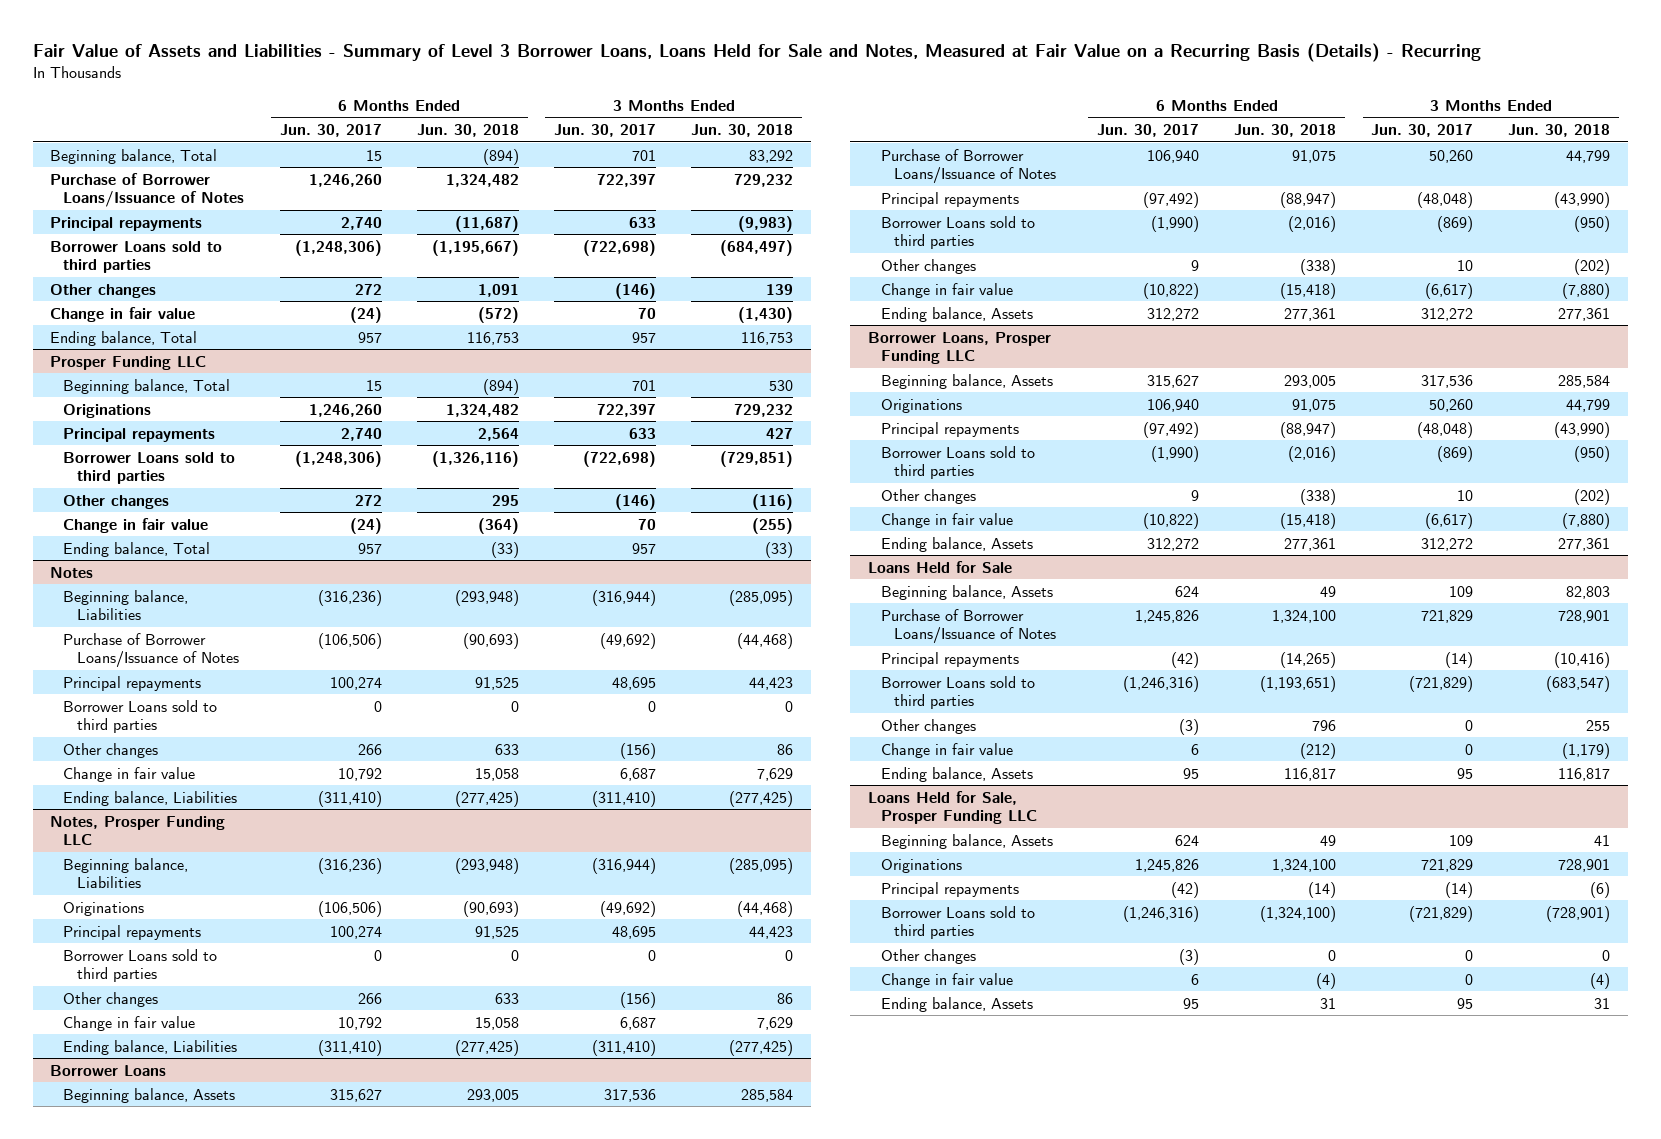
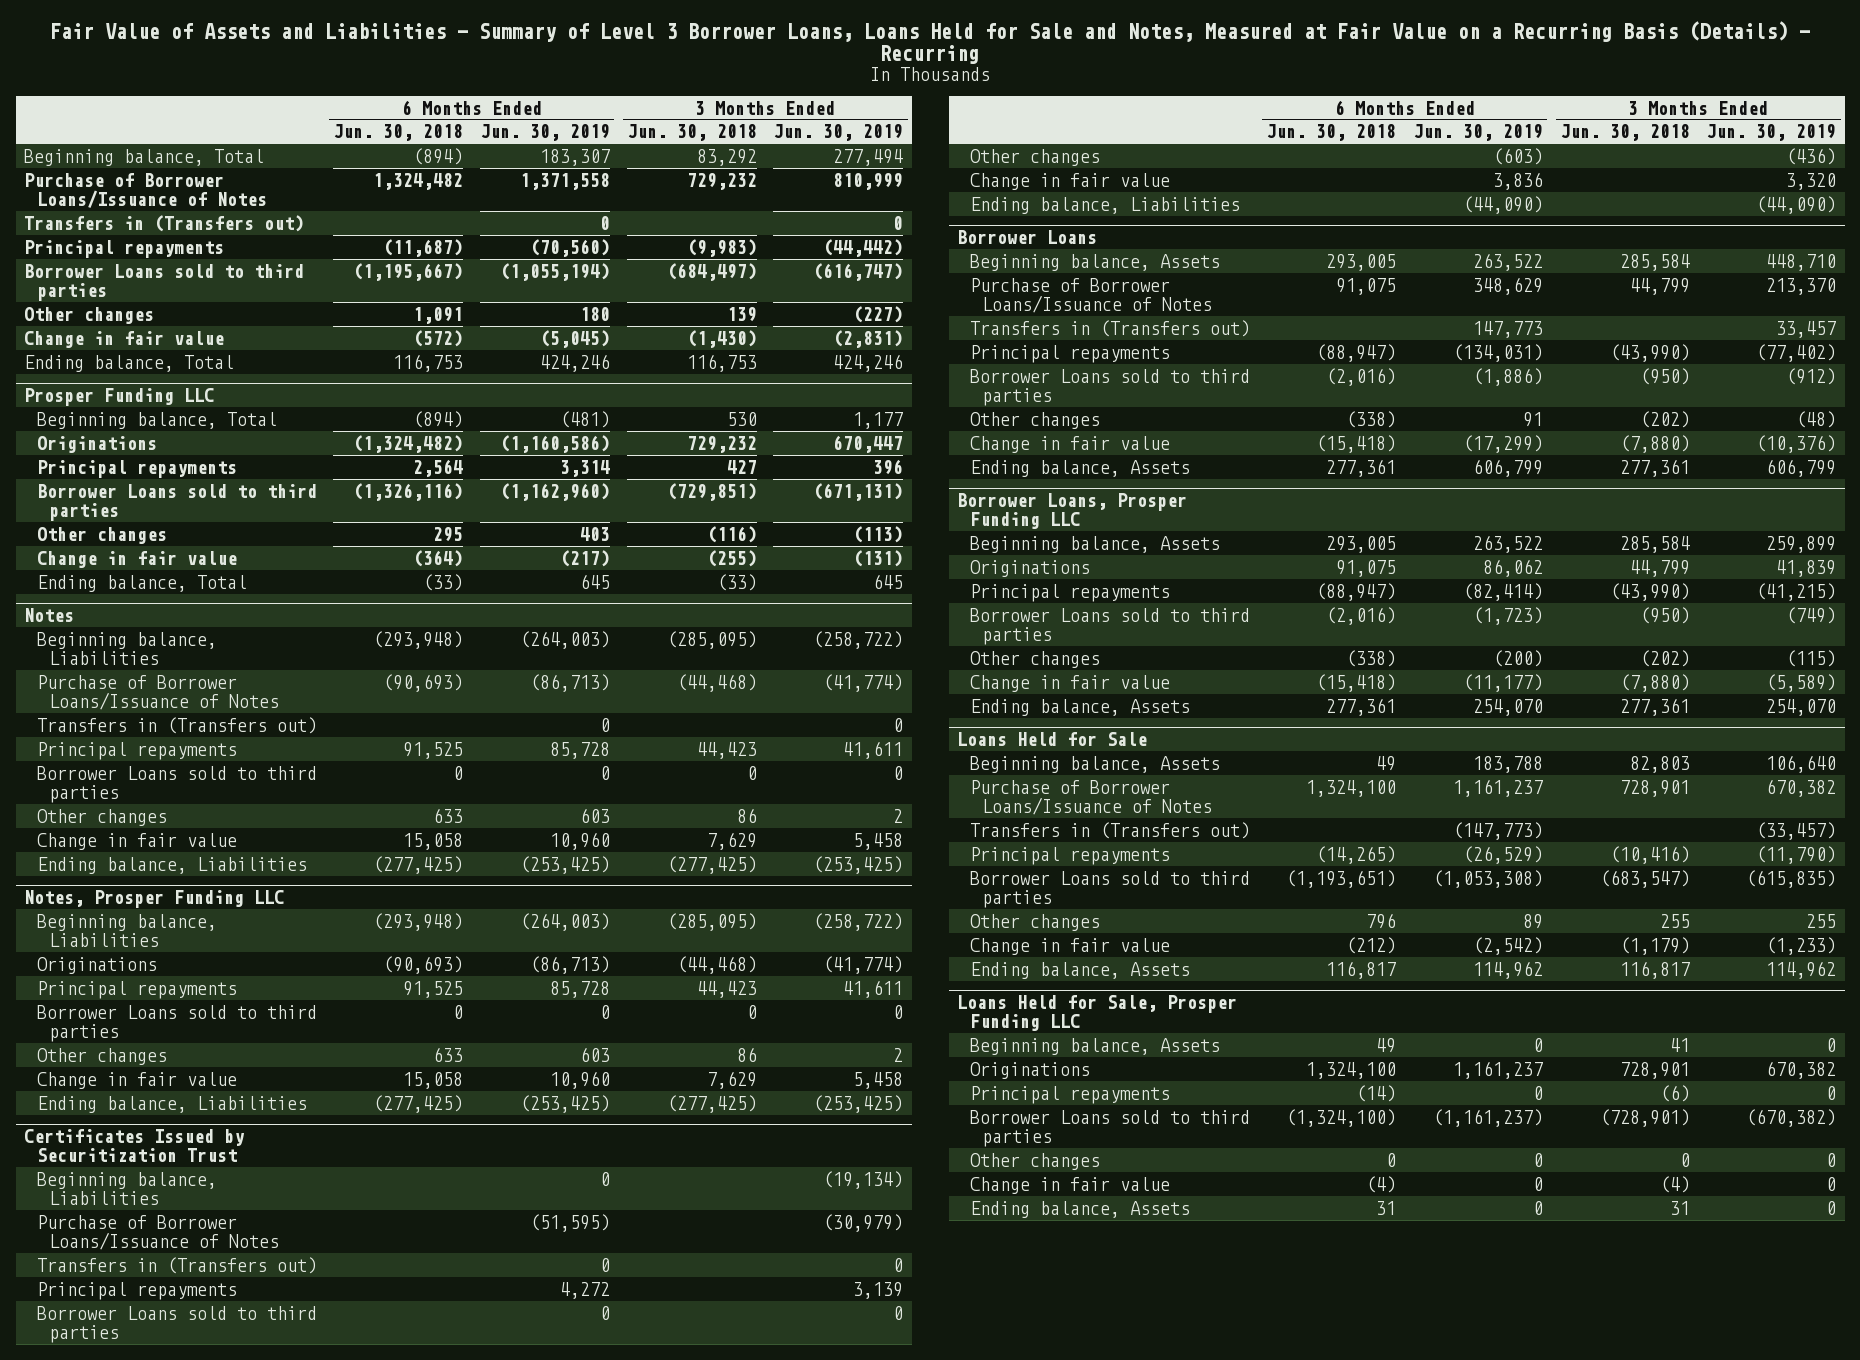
[279,124,382,138] Jun. 30, 2017 -> none
[553,124,656,138] Jun. 30, 2017 -> none
none -> [480,124,611,142] Jun. 30, 2019
none -> [773,124,904,142] Jun. 30, 2019
none -> [24,214,305,232] Transfers in (Transfers out)
[445,403,519,417] 1,324,482 -> [353,434,464,453] (1,324,482)
none -> [36,716,317,734] Transfers in (Transfers out)
none -> [24,1129,246,1162] Certificates Issued by Securitization Trust
none -> [36,1171,217,1205] Beginning balance, Liabilities
none -> [36,1214,280,1250] Purchase of Borrower Loans/Issuance of Notes
none -> [36,1256,317,1274] Transfers in (Transfers out)
none -> [36,1281,237,1300] Principal repayments
none -> [36,1305,317,1343] Borrower Loans sold to third parties
none -> [969,148,1100,166] Other changes
none -> [969,172,1170,190] Change in fair value
none -> [969,196,1240,214] Ending balance, Liabilities
none -> [969,319,1250,337] Transfers in (Transfers out)
none -> [969,821,1250,839] Transfers in (Transfers out)

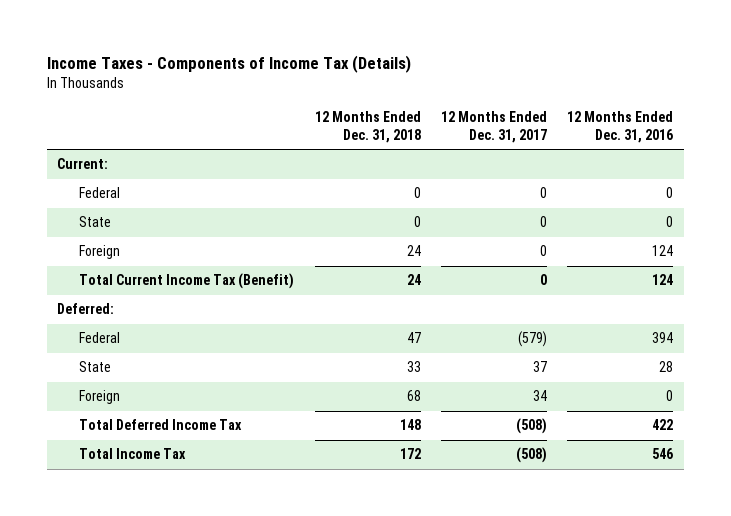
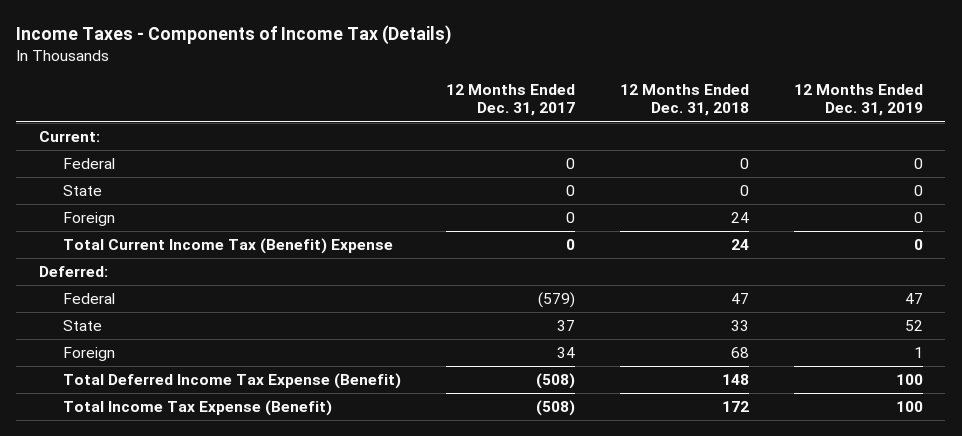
[567,110,674,143] 12 Months Ended Dec. 31, 2016 -> none
none -> [793,84,923,117] 12 Months Ended Dec. 31, 2019
[79,273,295,290] Total Current Income Tax (Benefit) -> [62,238,393,255] Total Current Income Tax (Benefit) Expense
[79,419,243,431] Total Deferred Income Tax -> [62,373,401,390] Total Deferred Income Tax Expense (Benefit)
[79,448,187,460] Total Income Tax -> [62,400,332,417] Total Income Tax Expense (Benefit)

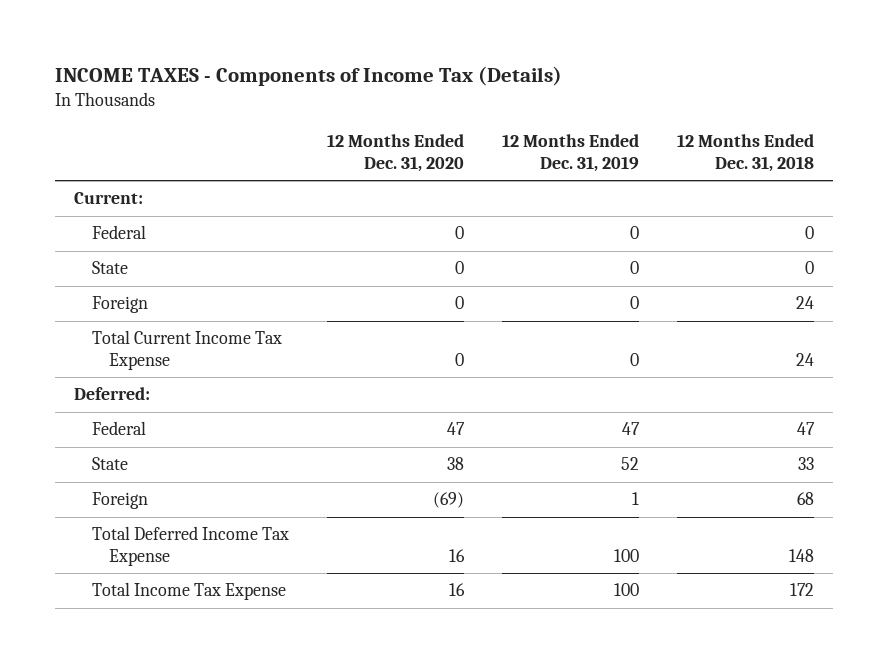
[16,25,452,46] Income Taxes - Components of Income Tax (Details) -> [55,66,563,87] INCOME TAXES - Components of Income Tax (Details)
[445,84,575,117] 12 Months Ended Dec. 31, 2017 -> none
none -> [326,134,464,172] 12 Months Ended Dec. 31, 2020
[62,238,393,255] Total Current Income Tax (Benefit) Expense -> [91,330,282,370] Total Current Income Tax Expense
[62,373,401,390] Total Deferred Income Tax Expense (Benefit) -> [91,526,289,566] Total Deferred Income Tax Expense
[62,400,332,417] Total Income Tax Expense (Benefit) -> [91,582,286,601] Total Income Tax Expense

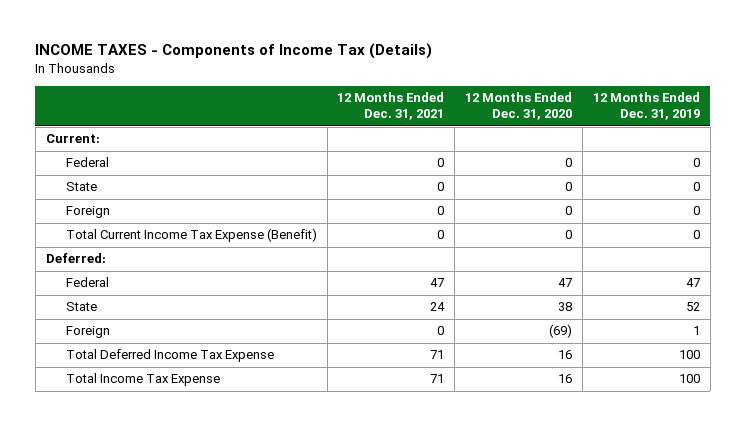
[677,134,815,172] 12 Months Ended Dec. 31, 2018 -> none
none -> [337,92,445,121] 12 Months Ended Dec. 31, 2021
[91,330,282,370] Total Current Income Tax Expense -> [65,228,317,243] Total Current Income Tax Expense (Benefit)

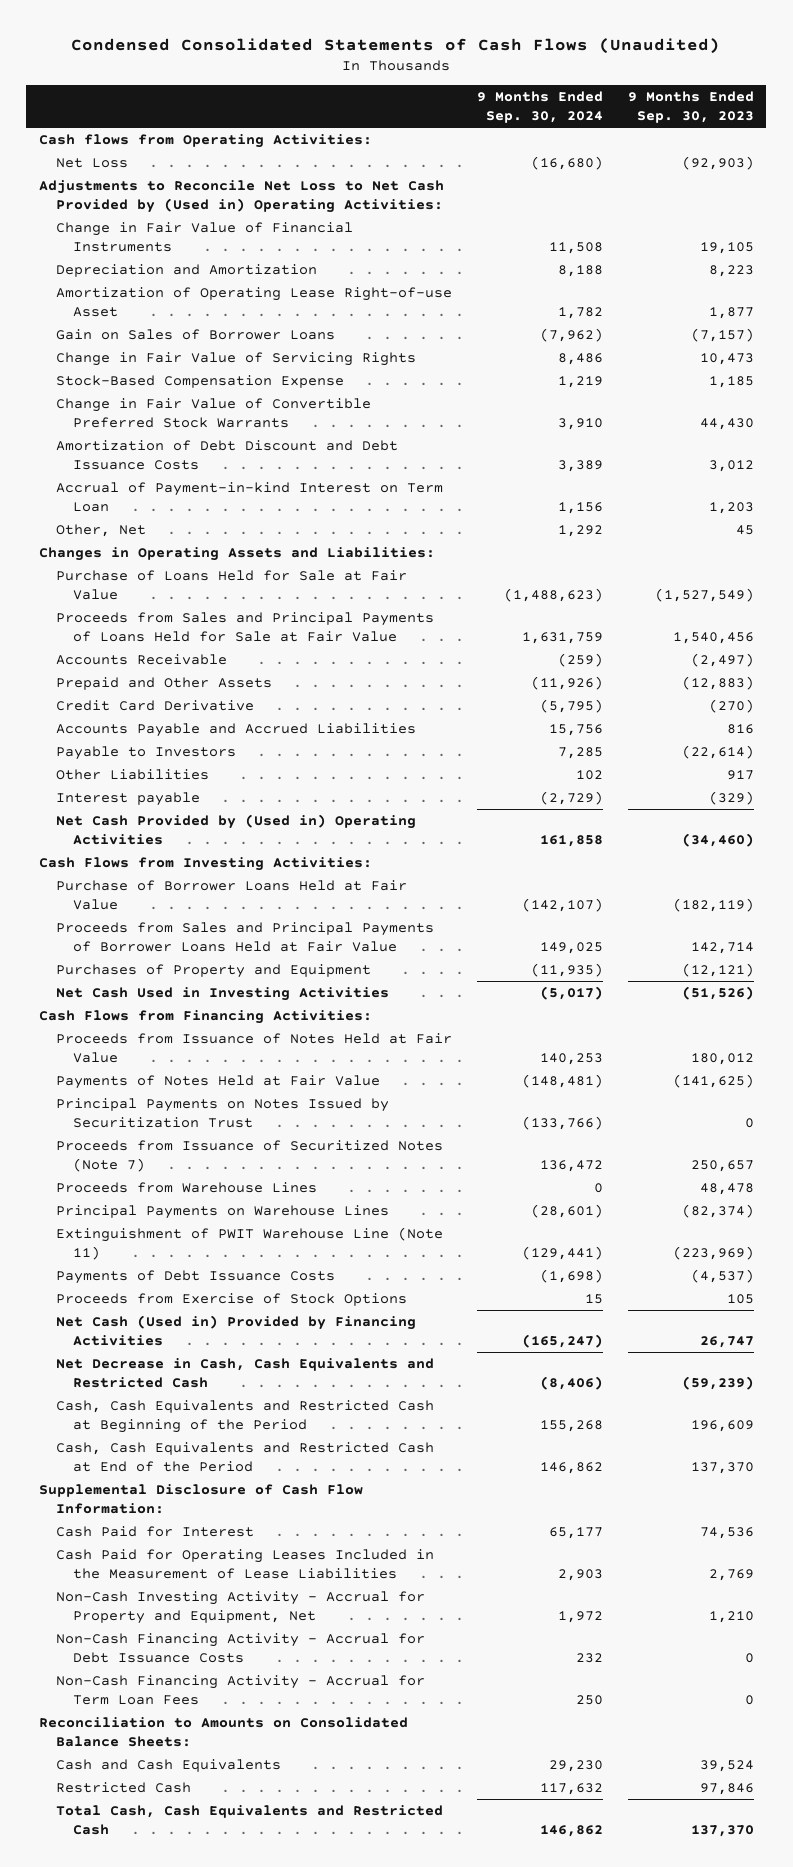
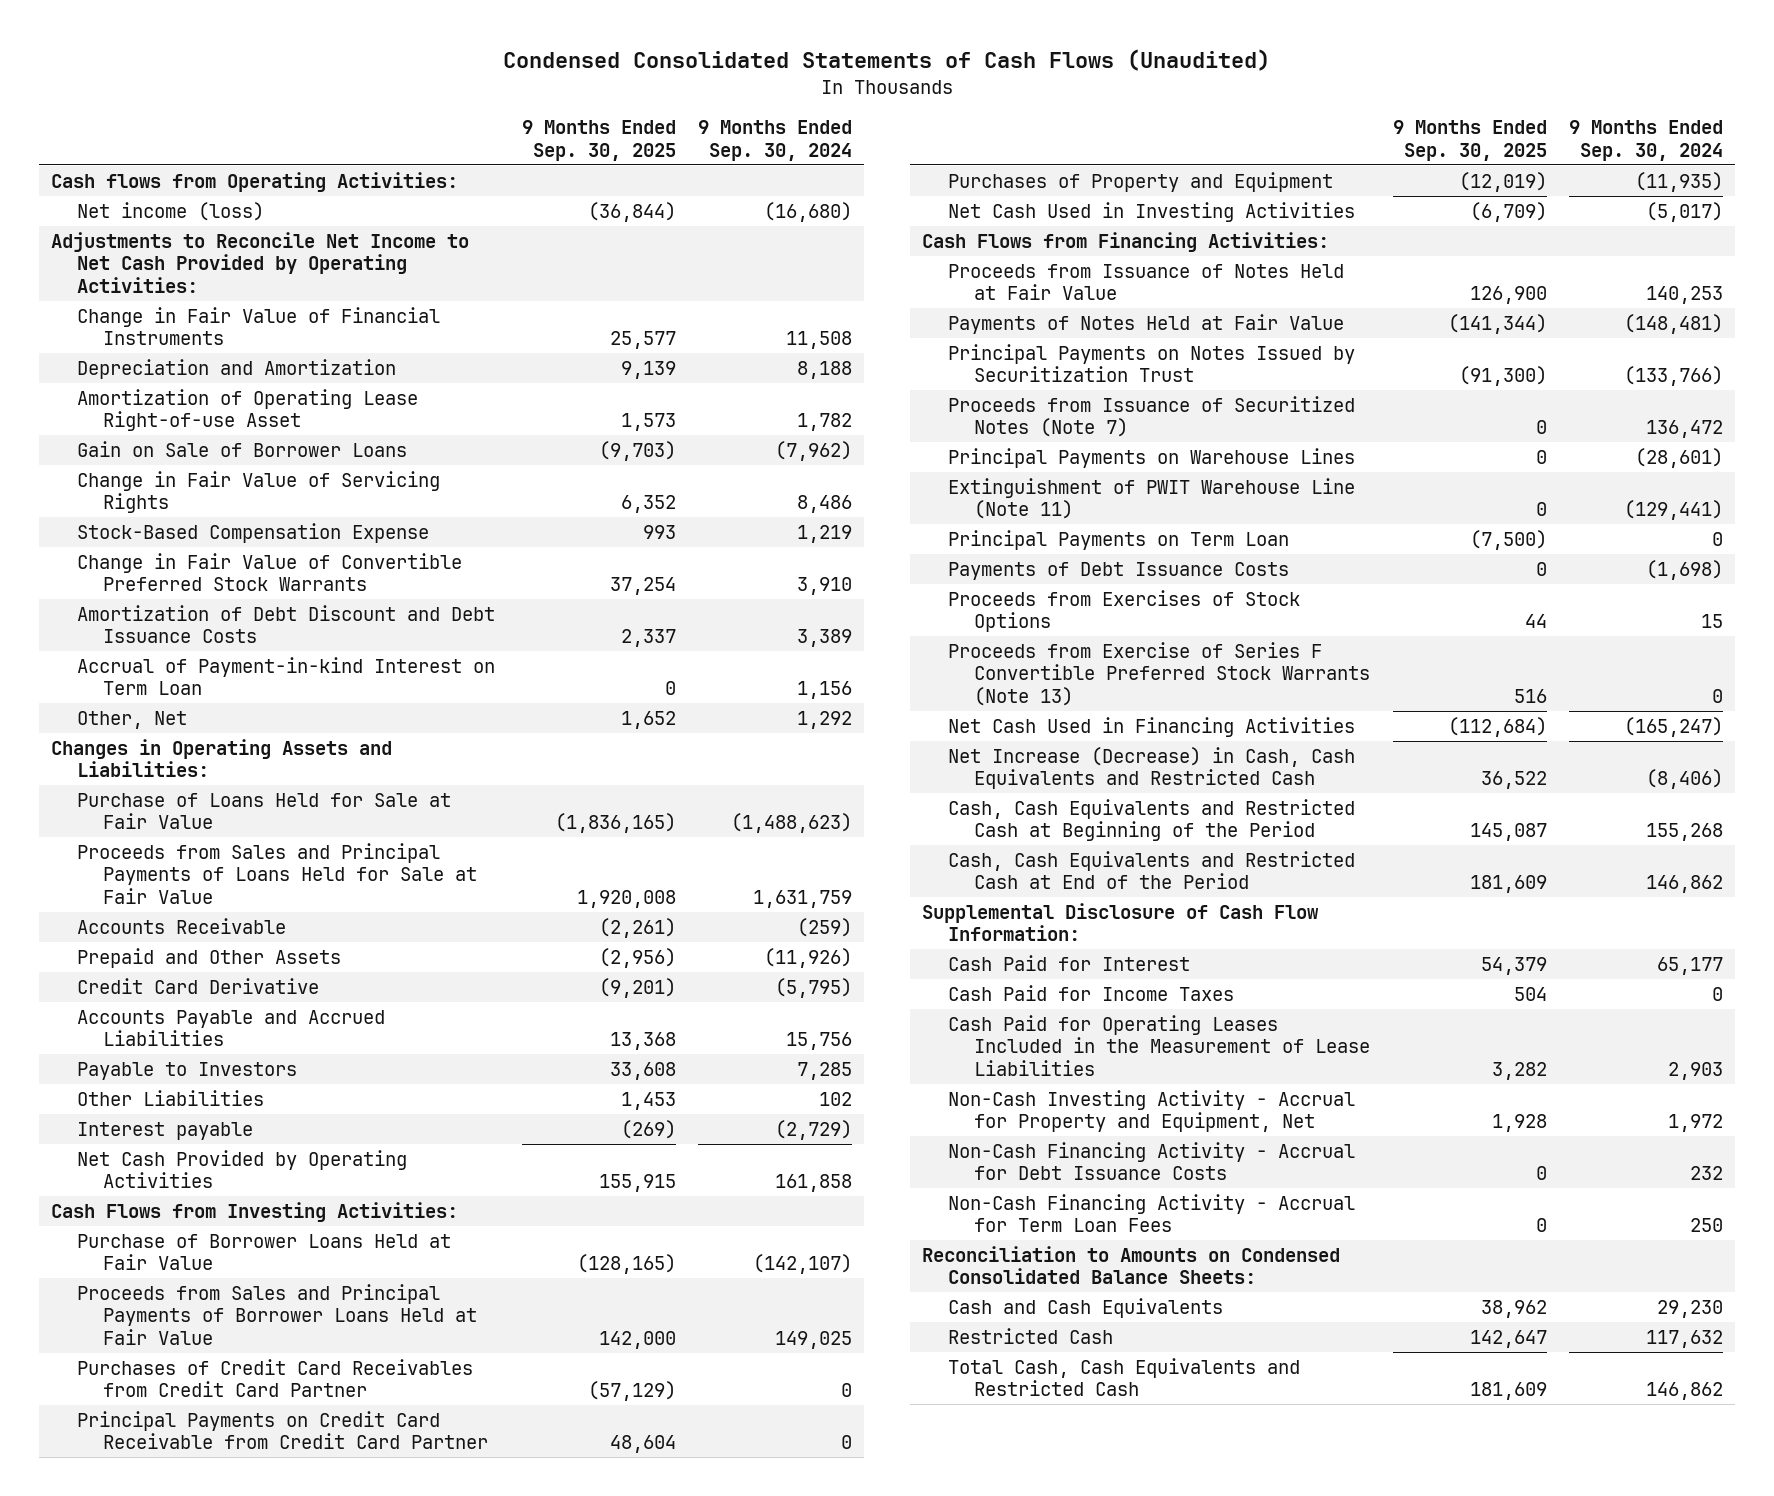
[627,91,754,124] 9 Months Ended Sep. 30, 2023 -> none
none -> [521,119,676,161] 9 Months Ended Sep. 30, 2025
[55,158,128,169] Net Loss -> [77,201,265,221] Net income (loss)
[38,180,444,213] Adjustments to Reconcile Net Loss to Net Cash Provided by (Used in) Operating Activities: -> [50,231,469,293] Adjustments to Reconcile Net Income to Net Cash Provided by Operating Activities:
[55,329,335,341] Gain on Sales of Borrower Loans -> [77,440,408,457] Gain on Sale of Borrower Loans
[55,814,416,845] Net Cash Provided by (Used in) Operating Activities -> [77,1149,408,1189] Net Cash Provided by Operating Activities
none -> [77,1358,474,1398] Purchases of Credit Card Receivables from Credit Card Partner
none -> [77,1410,489,1450] Principal Payments on Credit Card Receivable from Credit Card Partner
[55,1182,317,1194] Proceeds from Warehouse Lines -> none
none -> [948,529,1290,550] Principal Payments on Term Loan
[55,1293,407,1307] Proceeds from Exercise of Stock Options -> [948,589,1301,633] Proceeds from Exercises of Stock Options
none -> [948,641,1371,706] Proceeds from Exercise of Series F Convertible Preferred Stock Warrants (Note 13)
[55,1315,416,1346] Net Cash (Used in) Provided by Financing Activities -> [948,716,1356,737] Net Cash Used in Financing Activities
[55,1358,434,1388] Net Decrease in Cash, Cash Equivalents and Restricted Cash -> [948,746,1356,790] Net Increase (Decrease) in Cash, Cash Equivalents and Restricted Cash
none -> [948,984,1235,1001] Cash Paid for Income Taxes
[38,1717,408,1747] Reconciliation to Amounts on Consolidated Balance Sheets: -> [921,1245,1340,1285] Reconciliation to Amounts on Condensed Consolidated Balance Sheets:

